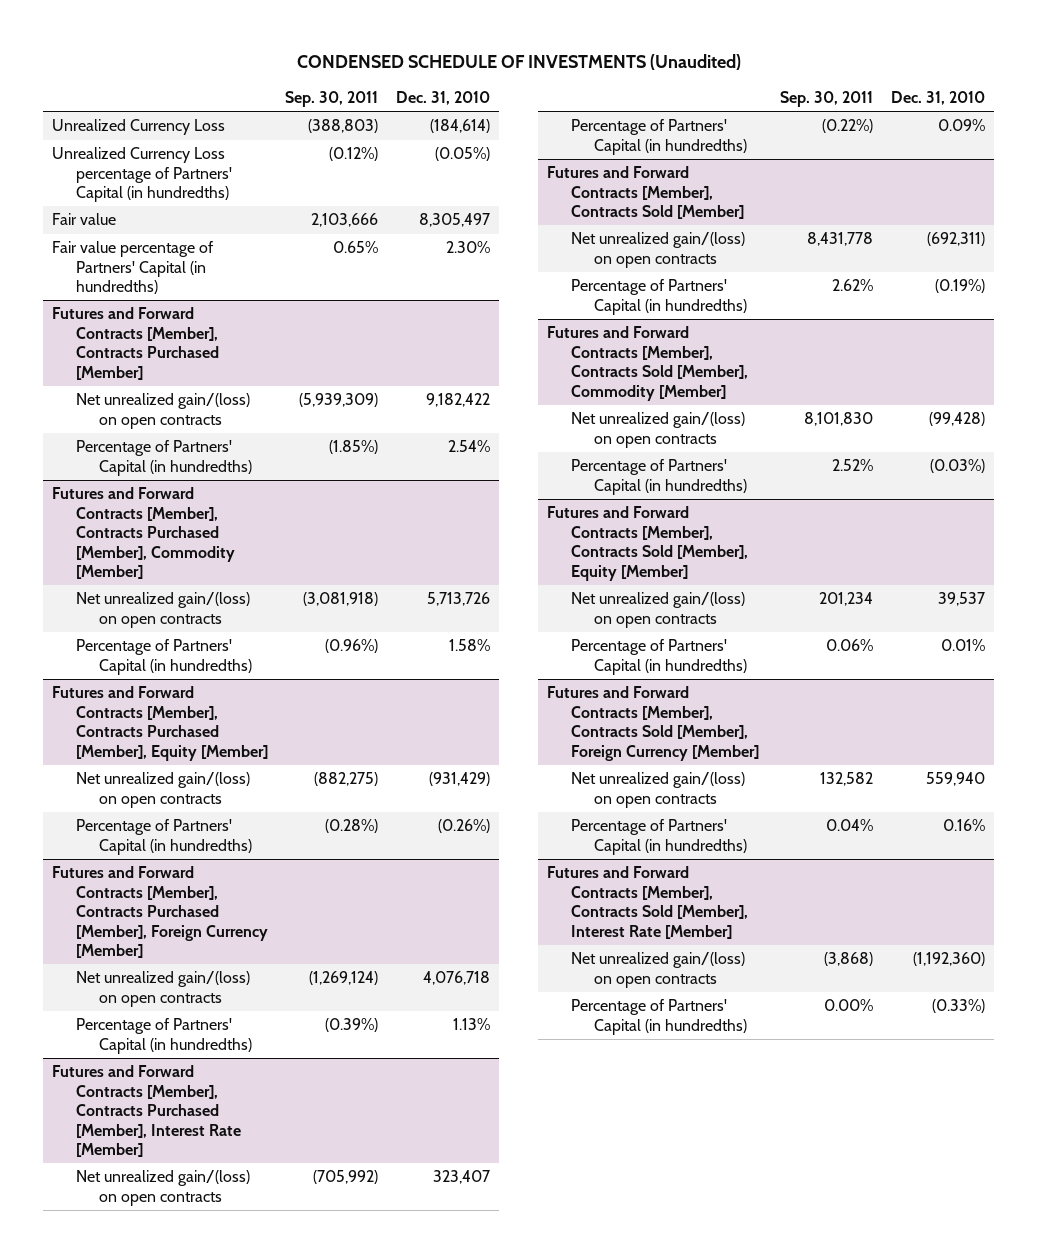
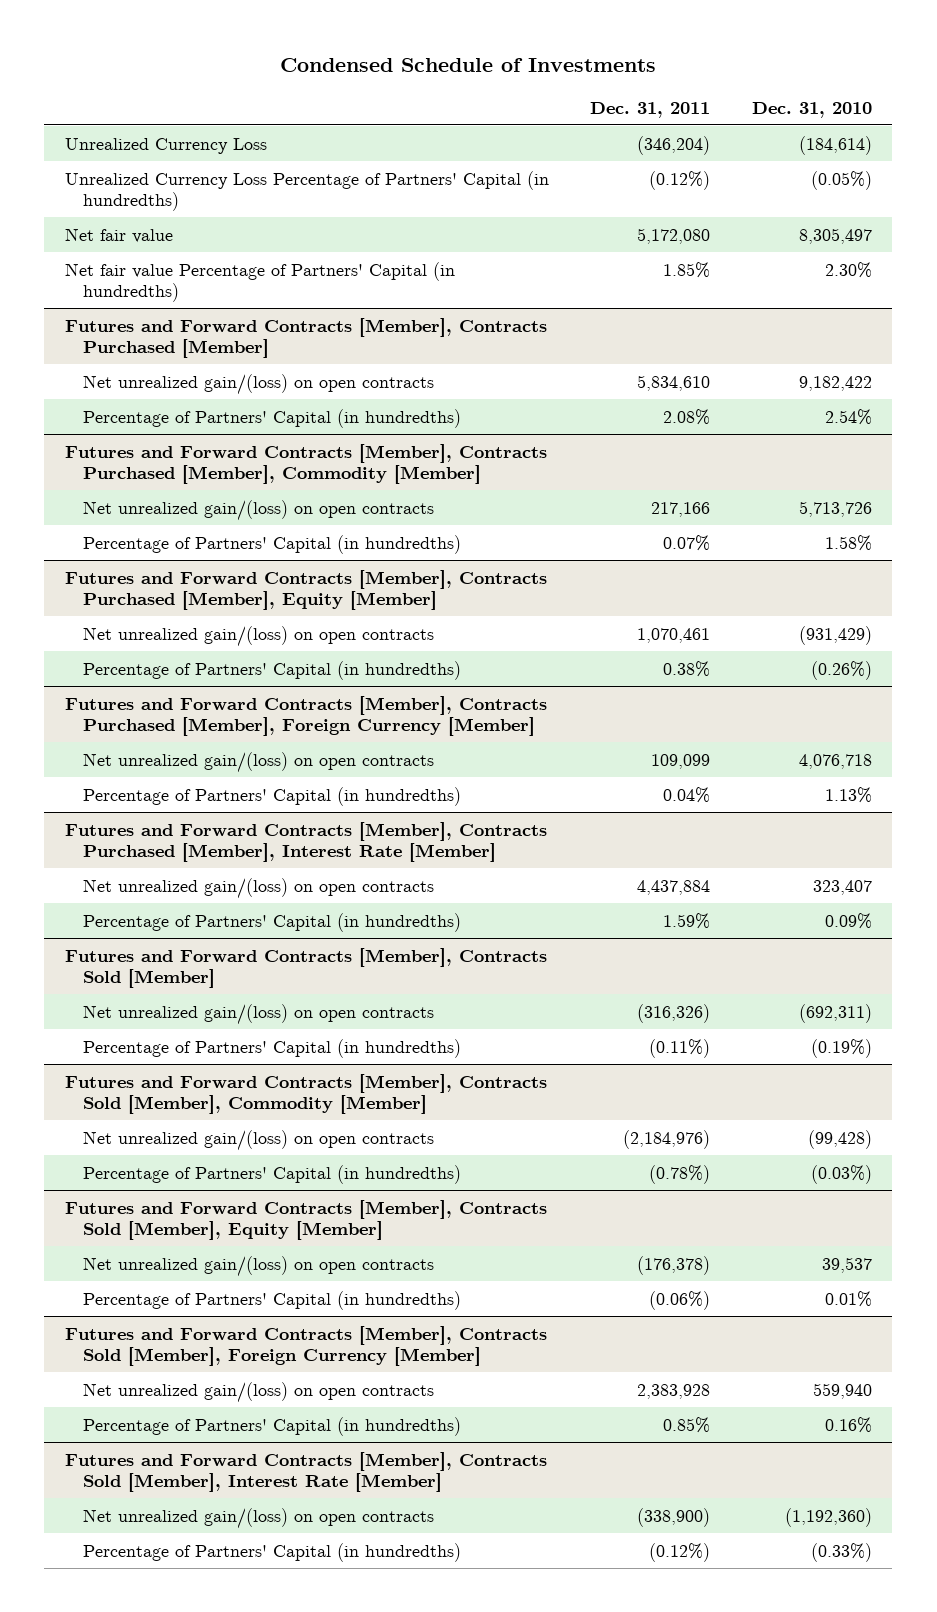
[296,53,741,70] CONDENSED SCHEDULE OF INVESTMENTS (Unaudited) -> [280,58,657,73] Condensed Schedule of Investments
[285,91,379,108] Sep. 30, 2011 -> none
none -> [590,101,711,118] Dec. 31, 2011
[52,147,232,203] Unrealized Currency Loss percentage of Partners' Capital (in hundredths) -> [64,170,549,212] Unrealized Currency Loss Percentage of Partners' Capital (in hundredths)
[52,213,117,226] Fair value -> [64,227,173,243] Net fair value
[52,241,215,295] Fair value percentage of Partners' Capital (in hundredths) -> [64,261,455,303] Net fair value Percentage of Partners' Capital (in hundredths)

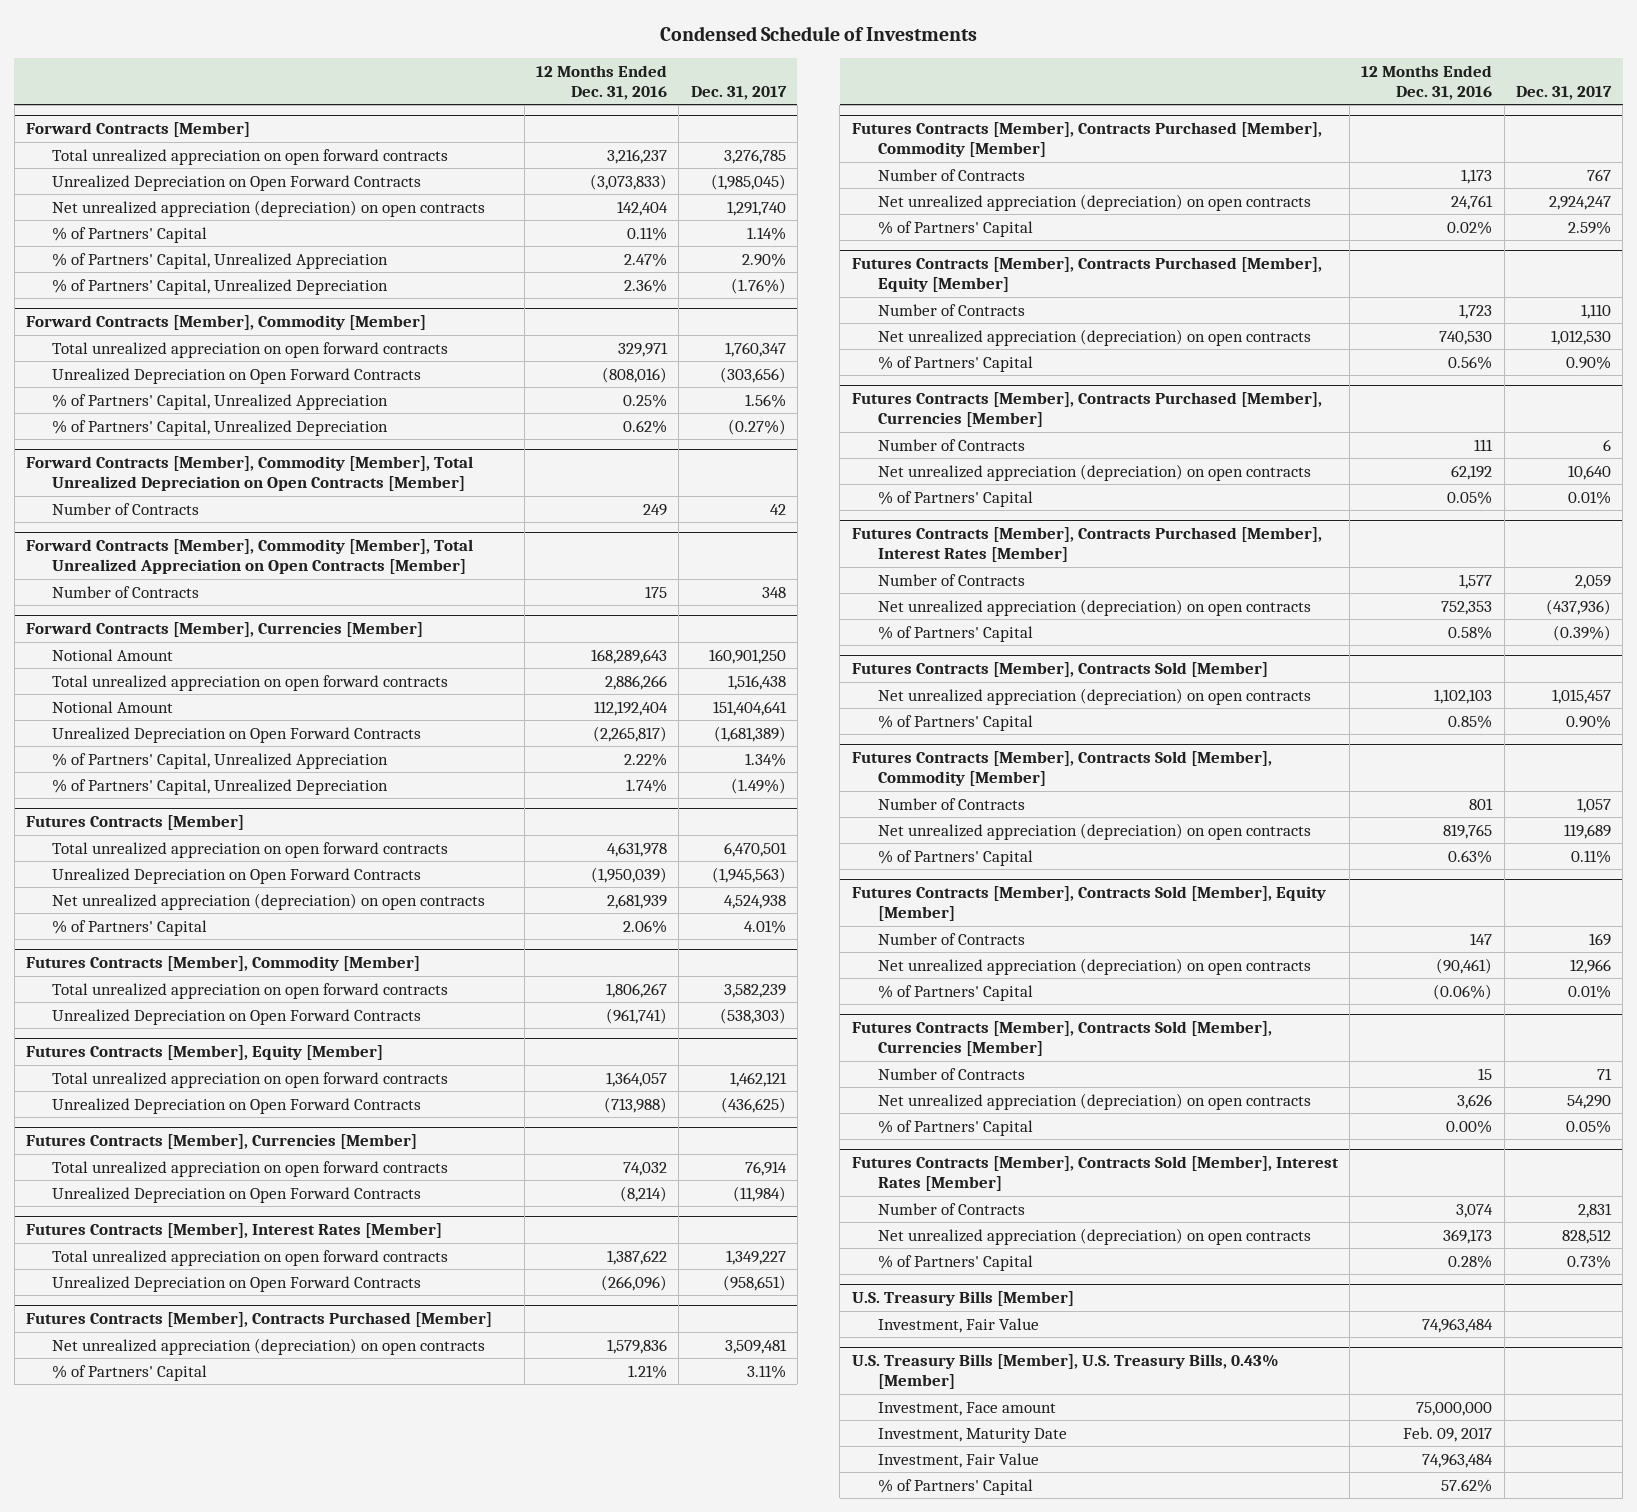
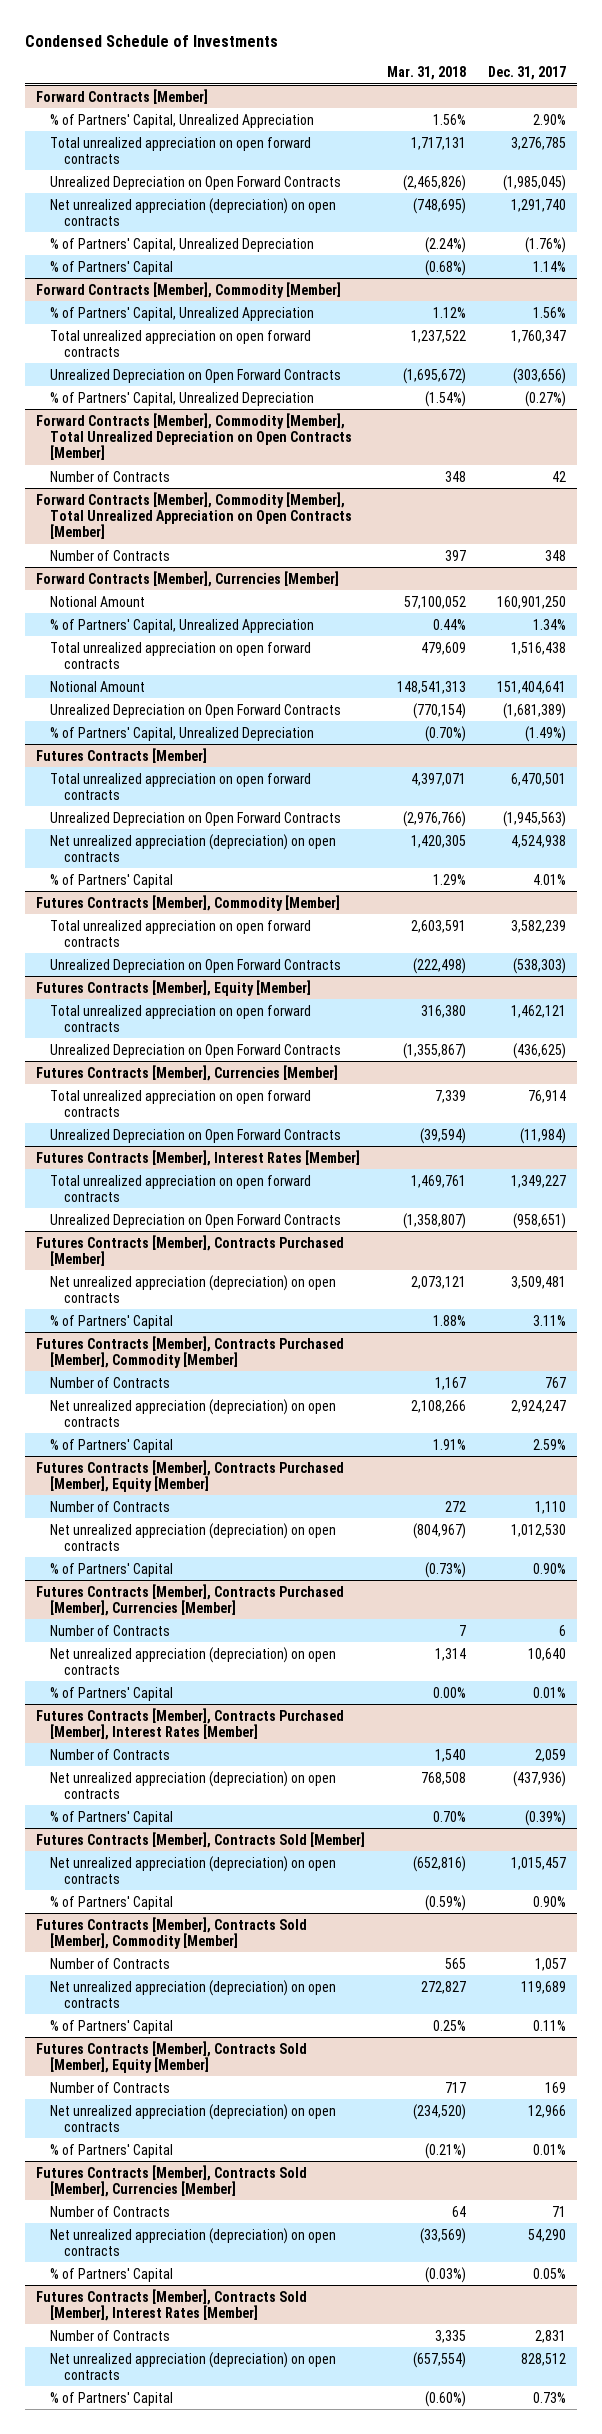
[535,64,667,101] 12 Months Ended Dec. 31, 2016 -> none
none -> [387,66,467,81] Mar. 31, 2018
[52,252,389,269] % of Partners' Capital, Unrealized Appreciation -> [49,113,314,128] % of Partners' Capital, Unrealized Appreciation
[52,226,208,243] % of Partners' Capital -> [49,260,173,275] % of Partners' Capital
[52,393,389,410] % of Partners' Capital, Unrealized Appreciation -> [49,306,314,321] % of Partners' Capital, Unrealized Appreciation
[52,752,389,769] % of Partners' Capital, Unrealized Appreciation -> [49,618,314,633] % of Partners' Capital, Unrealized Appreciation
[851,1291,1074,1307] U.S. Treasury Bills [Member] -> none
[877,1317,1039,1333] Investment, Fair Value -> none
[851,1354,1279,1390] U.S. Treasury Bills [Member], U.S. Treasury Bills, 0.43% [Member] -> none
[877,1401,1056,1416] Investment, Face amount -> none
[877,1427,1067,1443] Investment, Maturity Date -> none
[877,1452,1039,1468] Investment, Fair Value -> none
[877,1478,1033,1495] % of Partners' Capital -> none

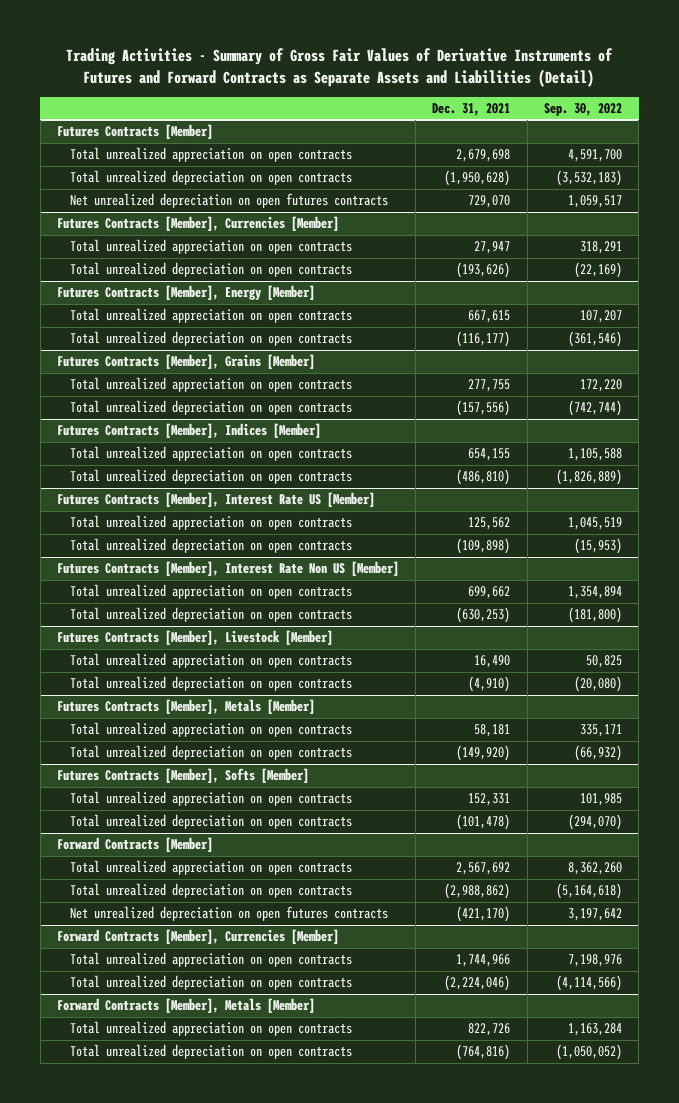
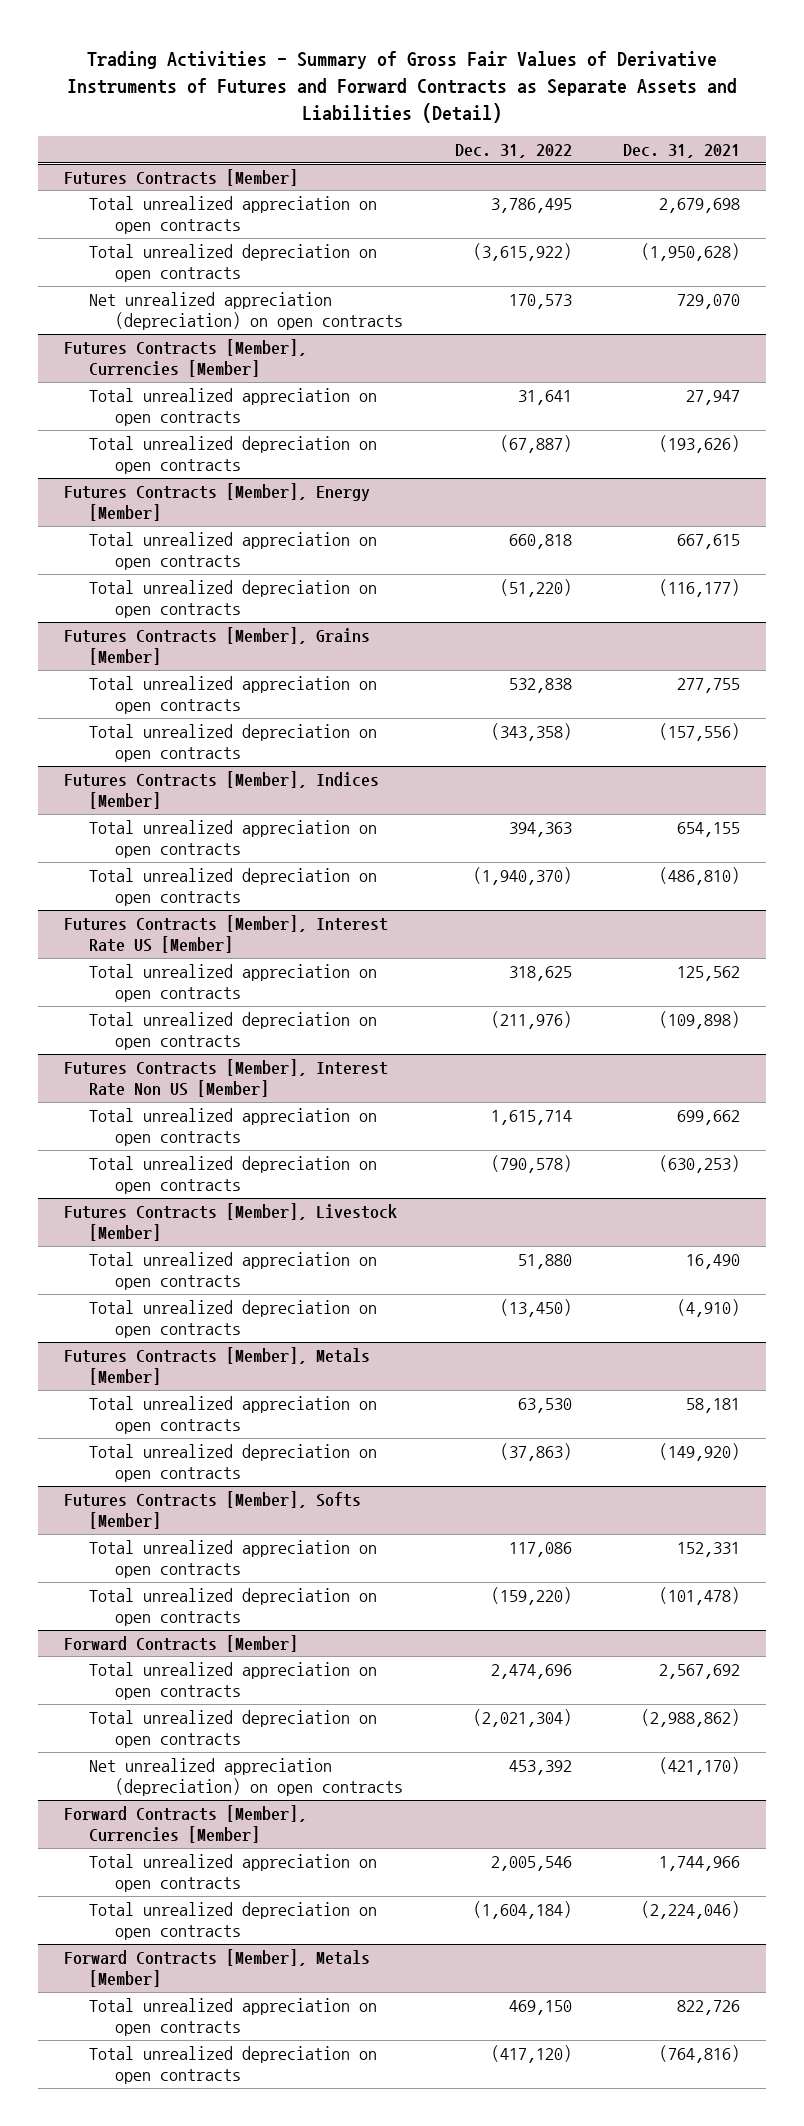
[544,102,623,116] Sep. 30, 2022 -> none
none -> [454,143,572,158] Dec. 31, 2022
[70,193,389,209] Net unrealized depreciation on open futures contracts -> [89,291,403,331] Net unrealized appreciation (depreciation) on open contracts
[70,906,389,922] Net unrealized depreciation on open futures contracts -> [89,1757,403,1797] Net unrealized appreciation (depreciation) on open contracts

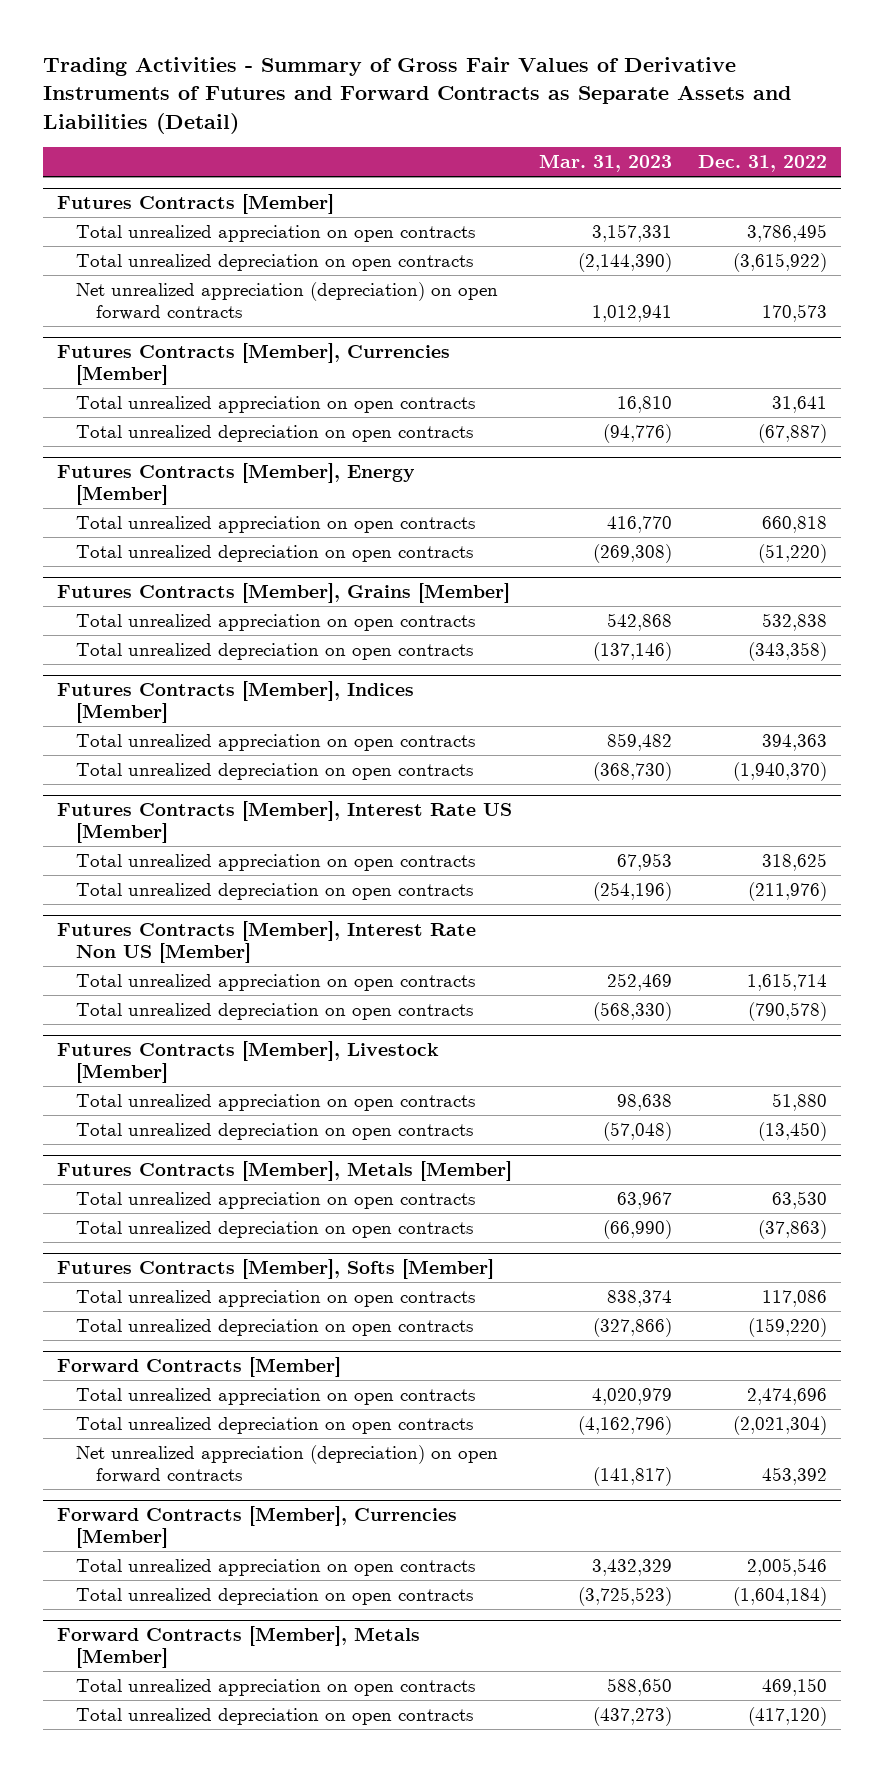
[623,143,741,158] Dec. 31, 2021 -> none
none -> [538,154,672,173] Mar. 31, 2023
[89,291,403,331] Net unrealized appreciation (depreciation) on open contracts -> [76,281,499,320] Net unrealized appreciation (depreciation) on open forward contracts
[89,1757,403,1797] Net unrealized appreciation (depreciation) on open contracts -> [76,1444,499,1483] Net unrealized appreciation (depreciation) on open forward contracts

